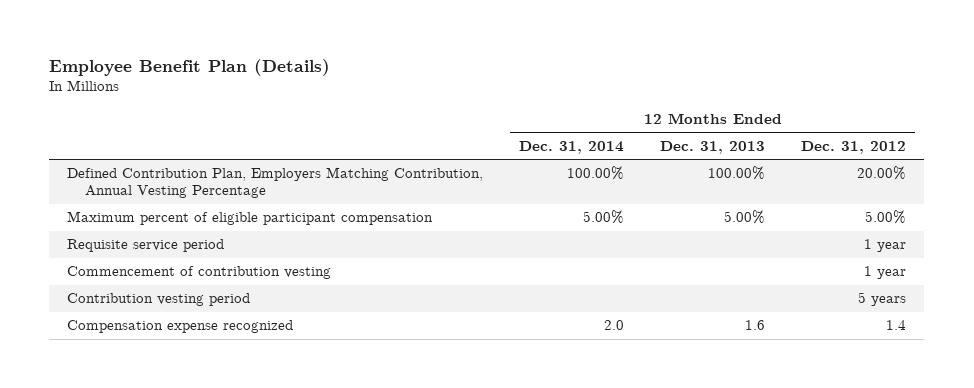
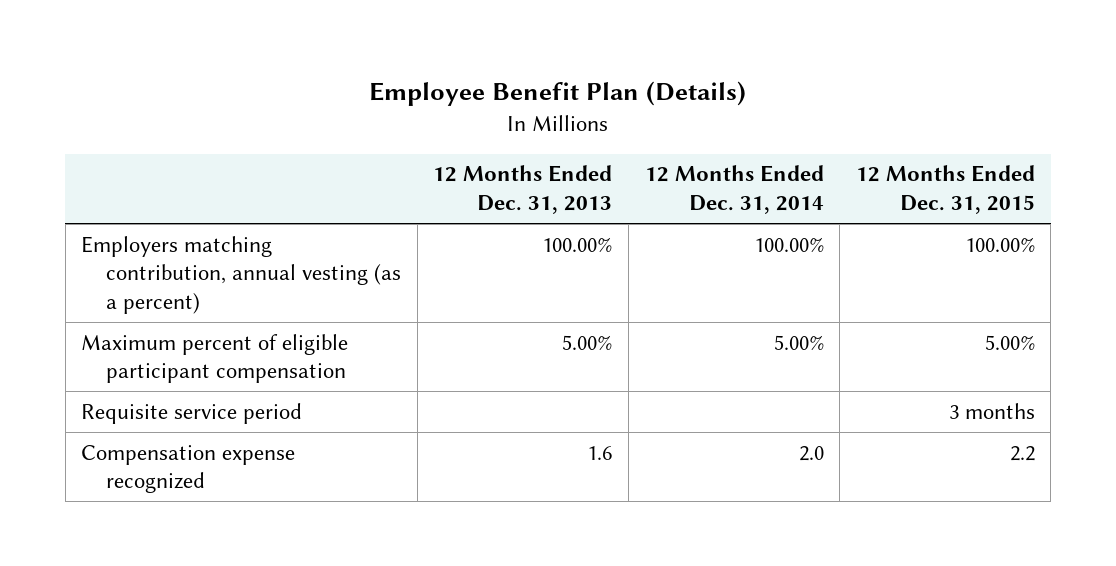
[801,140,907,154] Dec. 31, 2012 -> none
none -> [855,165,1035,215] 12 Months Ended Dec. 31, 2015
[67,167,484,199] Defined Contribution Plan, Employers Matching Contribution, Annual Vesting Percentage -> [81,235,402,315] Employers matching contribution, annual vesting (as a percent)
[67,266,332,280] Commencement of contribution vesting -> none
[67,293,251,307] Contribution vesting period -> none

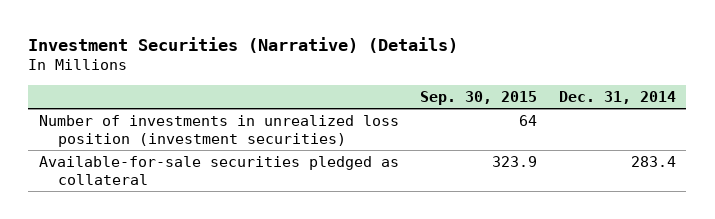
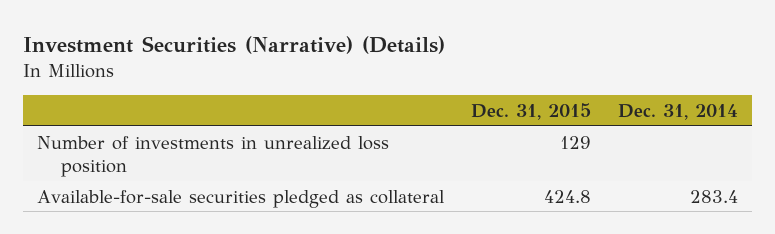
[420,90,538,105] Sep. 30, 2015 -> none
none -> [470,102,591,120] Dec. 31, 2015
[39,114,400,147] Number of investments in unrealized loss position (investment securities) -> [36,135,389,178] Number of investments in unrealized loss position

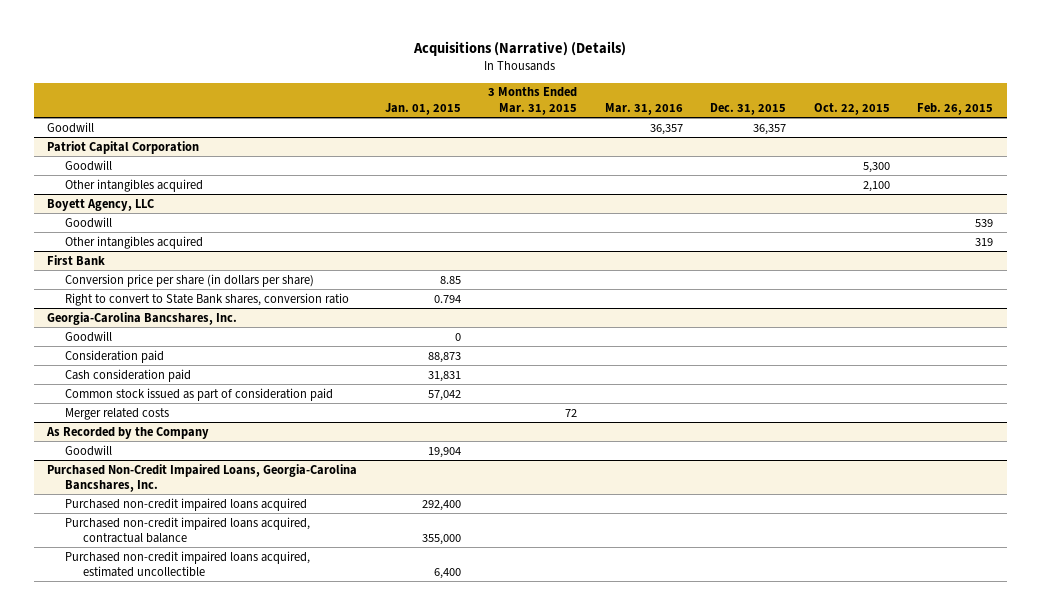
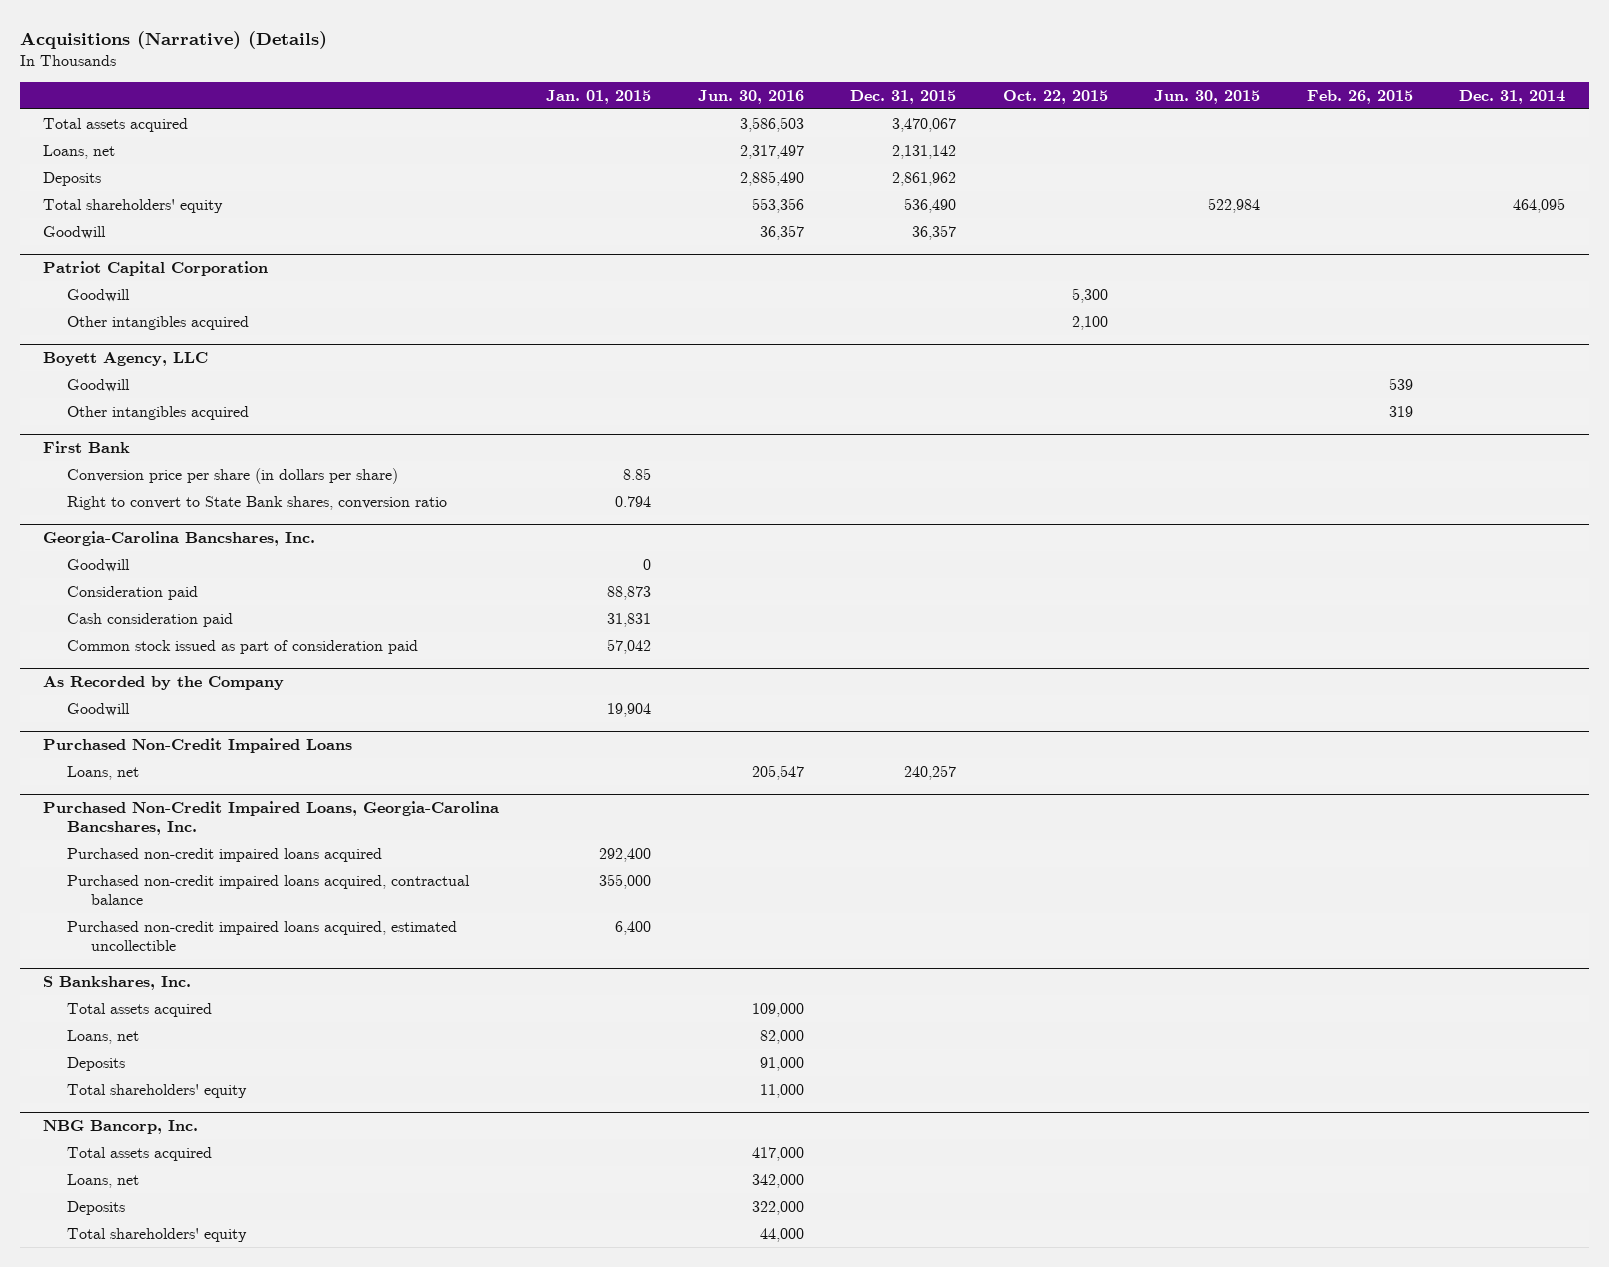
[488,87,578,115] 3 Months Ended Mar. 31, 2015 -> none
[604,102,683,115] Mar. 31, 2016 -> none
none -> [697,89,804,104] Jun. 30, 2016
none -> [1154,89,1261,104] Jun. 30, 2015
none -> [1459,89,1566,104] Dec. 31, 2014
none -> [43,117,189,132] Total assets acquired
none -> [43,144,116,159] Loans, net
none -> [43,171,102,186] Deposits
none -> [43,198,224,213] Total shareholders' equity
[65,407,170,420] Merger related costs -> none
none -> [43,738,353,754] Purchased Non-Credit Impaired Loans
none -> [67,765,140,780] Loans, net
none -> [43,976,192,991] S Bankshares, Inc.
none -> [67,1002,213,1017] Total assets acquired
none -> [67,1029,140,1044] Loans, net
none -> [67,1056,126,1071] Deposits
none -> [67,1083,248,1098] Total shareholders' equity
none -> [43,1120,199,1135] NBG Bancorp, Inc.
none -> [67,1146,213,1161] Total assets acquired
none -> [67,1173,140,1188] Loans, net
none -> [67,1200,126,1215] Deposits
none -> [67,1227,248,1242] Total shareholders' equity

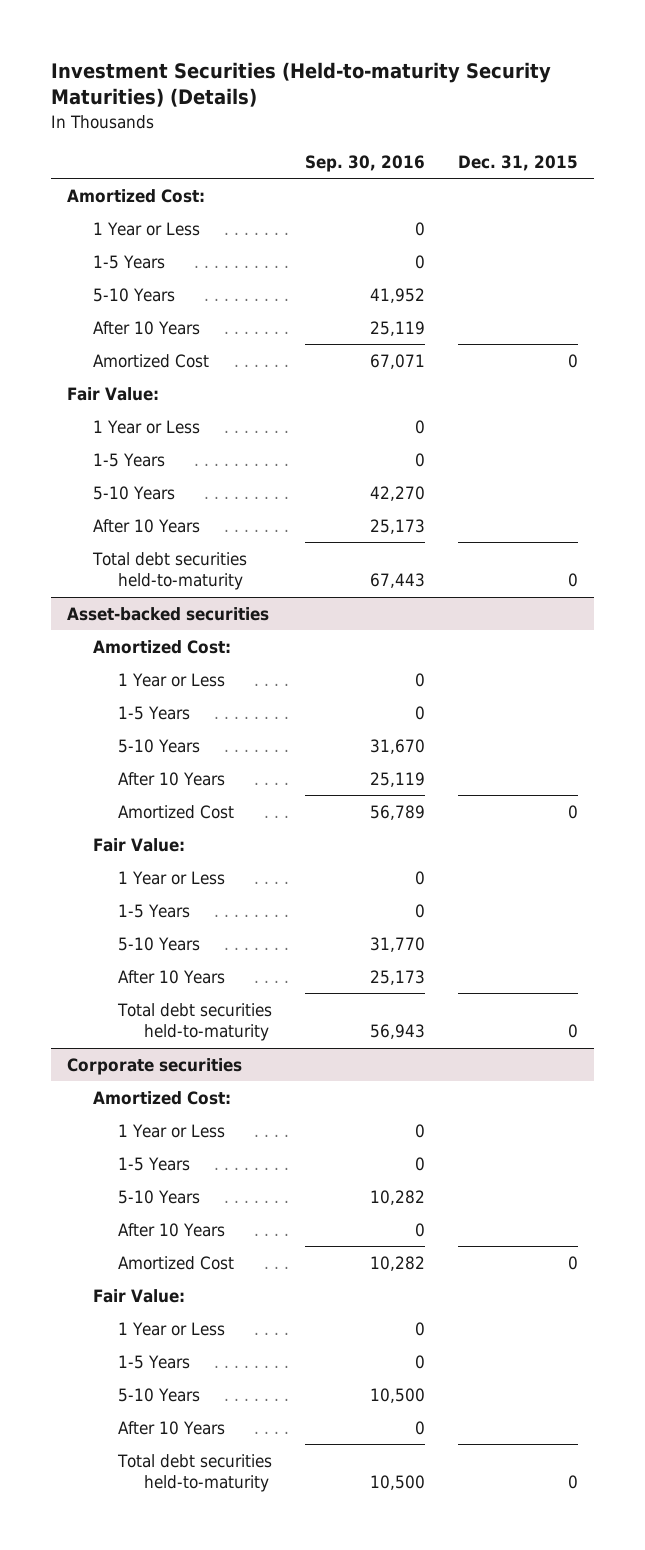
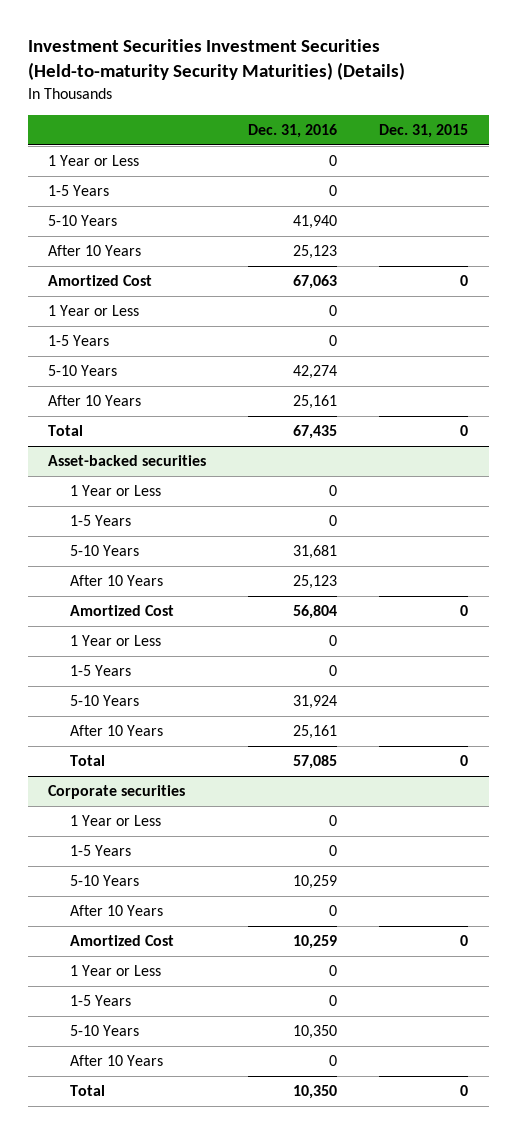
[50,61,551,108] Investment Securities (Held-to-maturity Security Maturities) (Details) -> [27,39,405,81] Investment Securities Investment Securities (Held-to-maturity Security Maturities) (Details)
[304,154,425,172] Sep. 30, 2016 -> none
none -> [248,123,338,138] Dec. 31, 2016
[67,188,206,203] Amortized Cost: -> none
[67,386,160,401] Fair Value: -> none
[91,551,247,591] Total debt securities held-to-maturity -> [48,425,84,437] Total
[92,639,231,654] Amortized Cost: -> none
[92,837,185,852] Fair Value: -> none
[117,1002,273,1042] Total debt securities held-to-maturity -> [70,755,106,767] Total
[92,1090,231,1105] Amortized Cost: -> none
[92,1288,185,1303] Fair Value: -> none
[117,1453,273,1493] Total debt securities held-to-maturity -> [70,1085,106,1097] Total

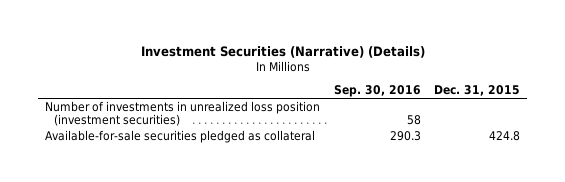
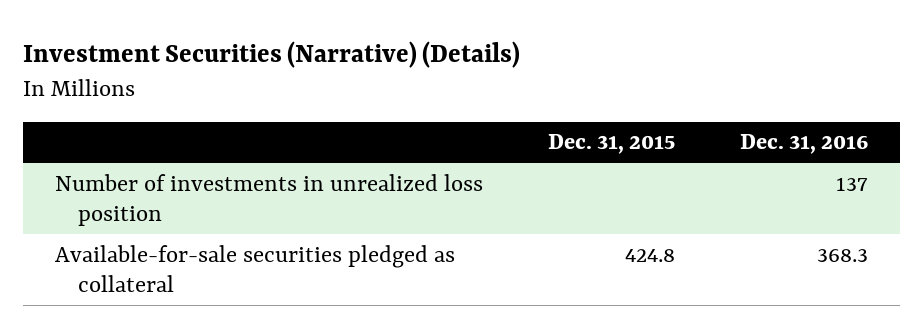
[333,85,421,98] Sep. 30, 2016 -> none
none -> [739,134,868,155] Dec. 31, 2016
[44,101,320,127] Number of investments in unrealized loss position (investment securities) -> [55,173,484,226] Number of investments in unrealized loss position

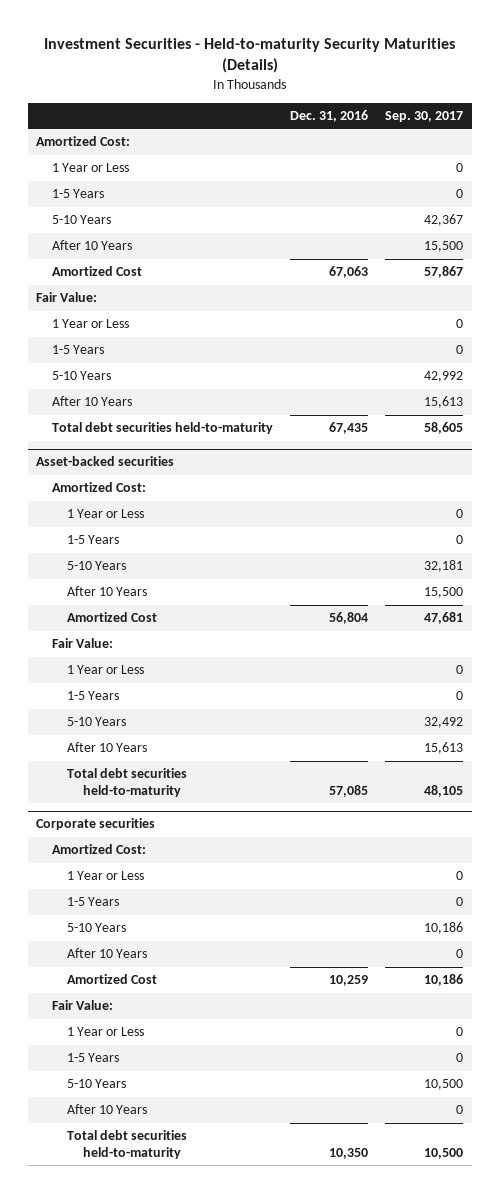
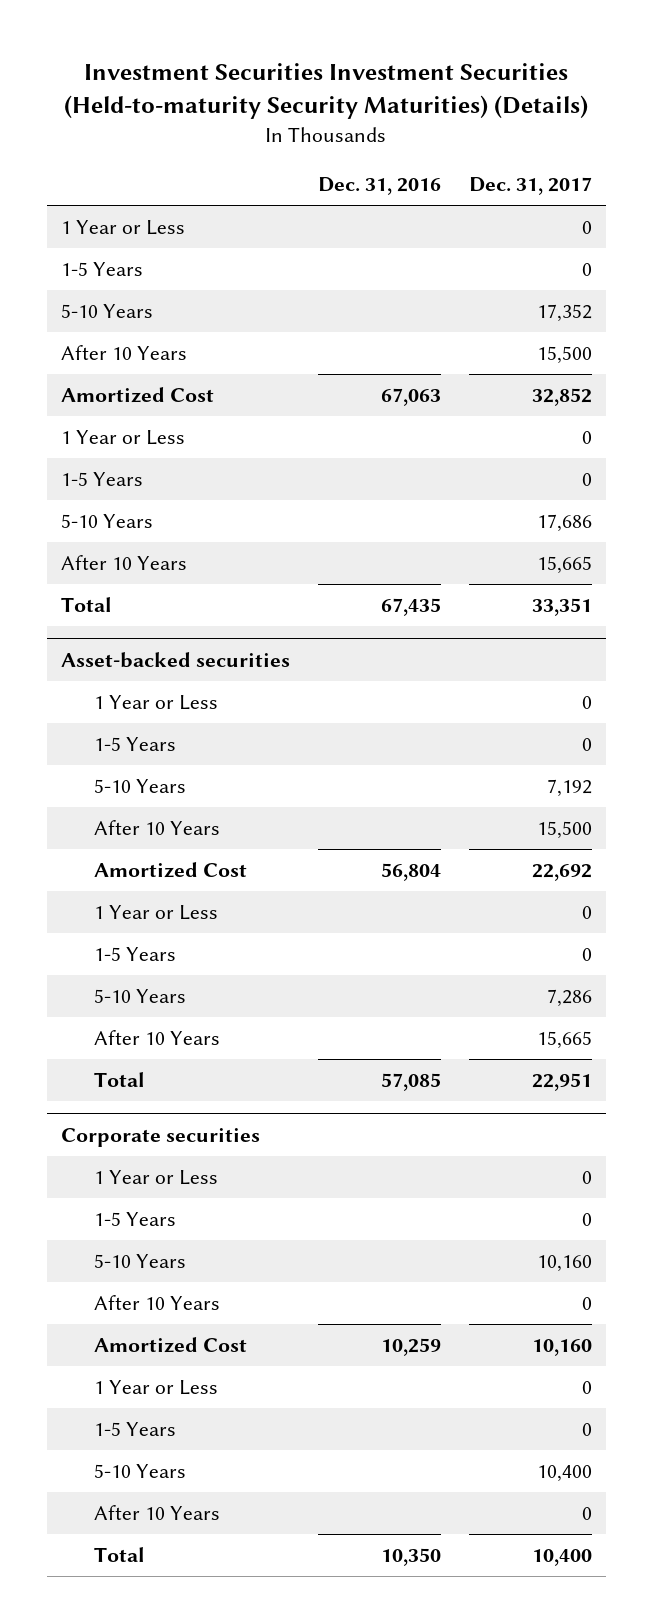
[43,38,455,74] Investment Securities - Held-to-maturity Security Maturities (Details) -> [64,63,589,120] Investment Securities Investment Securities (Held-to-maturity Security Maturities) (Details)
[385,110,464,122] Sep. 30, 2017 -> none
none -> [468,177,592,196] Dec. 31, 2017
[36,136,131,147] Amortized Cost: -> none
[36,292,98,303] Fair Value: -> none
[51,422,273,435] Total debt securities held-to-maturity -> [61,596,113,612] Total
[51,482,146,493] Amortized Cost: -> none
[51,638,113,649] Fair Value: -> none
[67,768,188,797] Total debt securities held-to-maturity -> [94,1071,146,1087] Total
[51,844,146,855] Amortized Cost: -> none
[51,1000,113,1011] Fair Value: -> none
[67,1130,188,1159] Total debt securities held-to-maturity -> [94,1546,146,1562] Total

